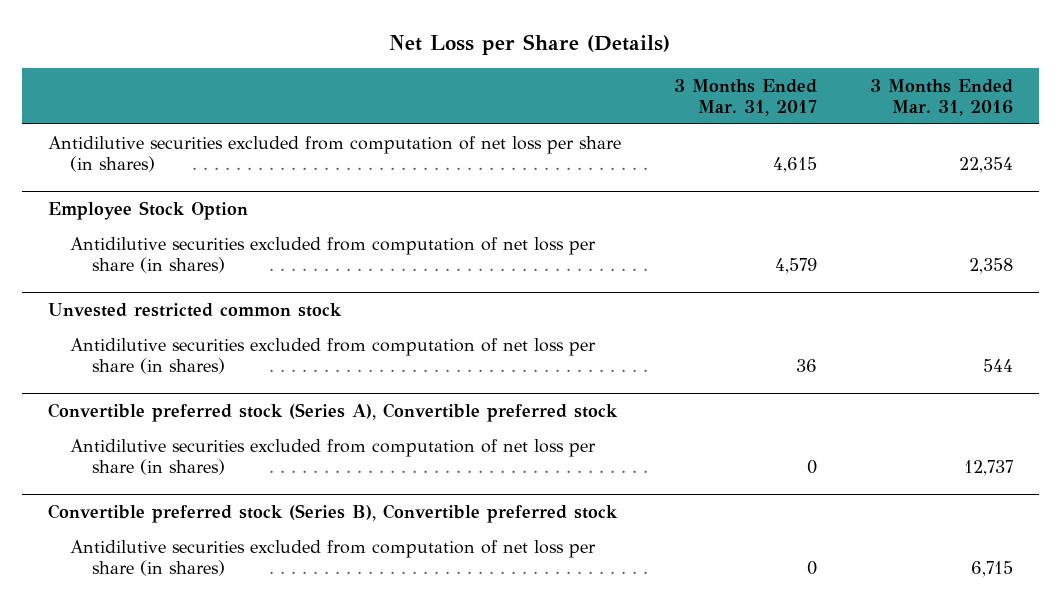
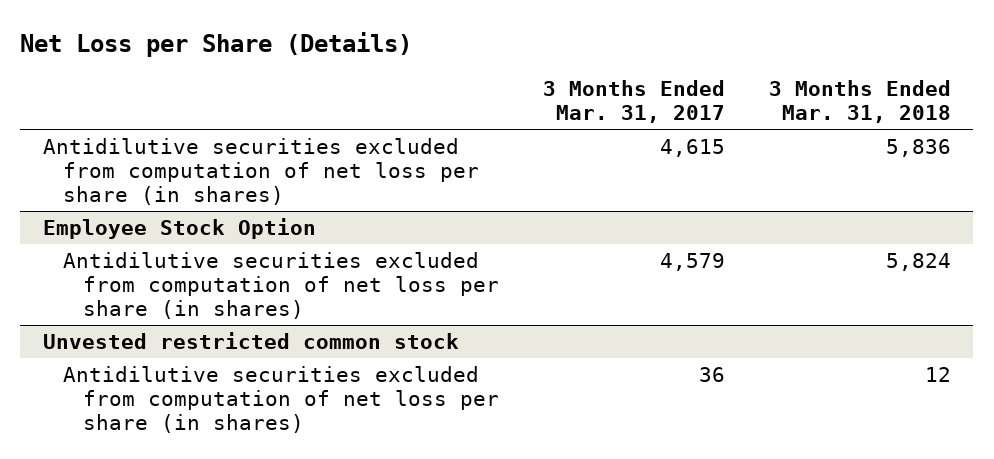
[869,78,1013,116] 3 Months Ended Mar. 31, 2016 -> none
none -> [769,80,952,124] 3 Months Ended Mar. 31, 2018
[48,403,619,423] Convertible preferred stock (Series A), Convertible preferred stock -> none
[70,438,597,475] Antidilutive securities excluded from computation of net loss per share (in shares) -> none
[48,504,619,524] Convertible preferred stock (Series B), Convertible preferred stock -> none
[70,539,597,576] Antidilutive securities excluded from computation of net loss per share (in shares) -> none

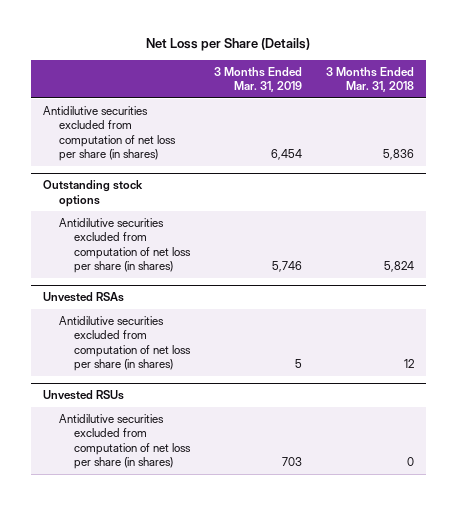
[543,80,726,124] 3 Months Ended Mar. 31, 2017 -> none
none -> [214,66,303,93] 3 Months Ended Mar. 31, 2019
[42,218,316,240] Employee Stock Option -> [42,180,143,207] Outstanding stock options
[42,332,459,350] Unvested restricted common stock -> [42,292,124,303] Unvested RSAs
none -> [42,390,124,401] Unvested RSUs
none -> [58,413,192,470] Antidilutive securities excluded from computation of net loss per share (in shares)

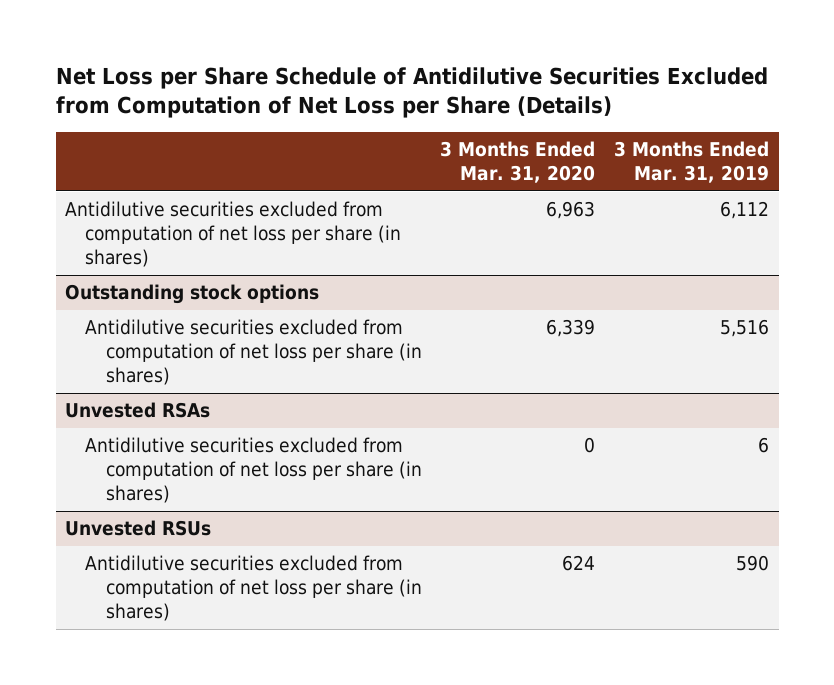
[146,38,311,52] Net Loss per Share (Details) -> [55,67,768,119] Net Loss per Share Schedule of Antidilutive Securities Excluded from Computation of Net Loss per Share (Details)
[325,66,414,93] 3 Months Ended Mar. 31, 2018 -> none
none -> [440,141,596,183] 3 Months Ended Mar. 31, 2020
[271,149,303,161] 6,454 -> [720,201,770,220] 6,112
[272,261,303,273] 5,746 -> [720,319,770,338] 5,516
[295,359,303,369] 5 -> [758,437,770,454] 6
[282,457,303,467] 703 -> [736,555,770,572] 590

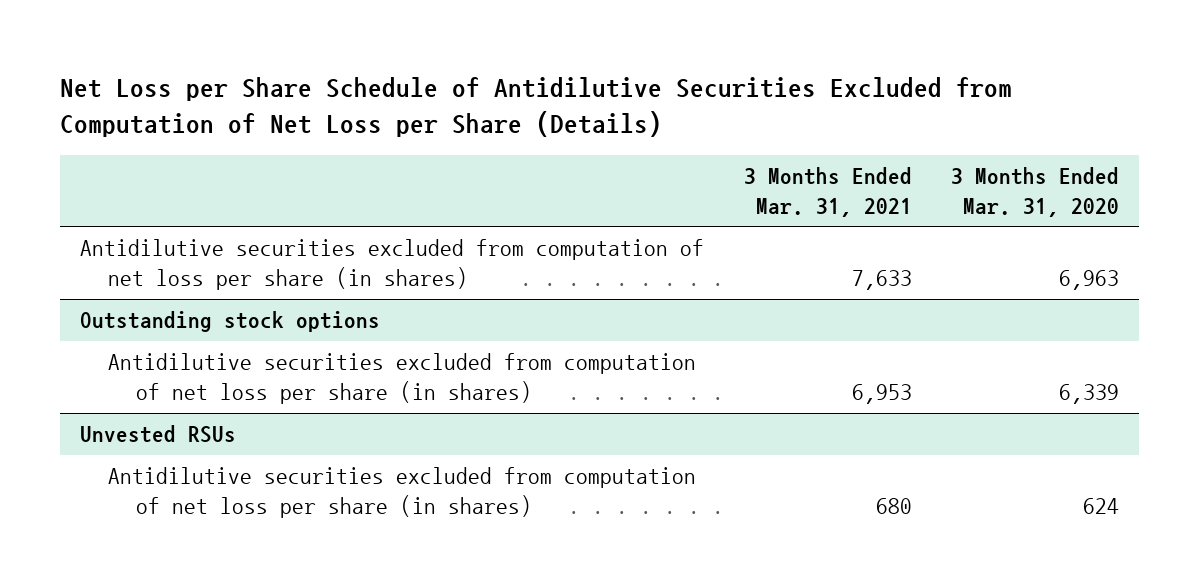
[614,141,770,183] 3 Months Ended Mar. 31, 2019 -> none
none -> [743,167,912,217] 3 Months Ended Mar. 31, 2021
[64,402,210,419] Unvested RSAs -> none
[85,437,422,503] Antidilutive securities excluded from computation of net loss per share (in shares) -> none

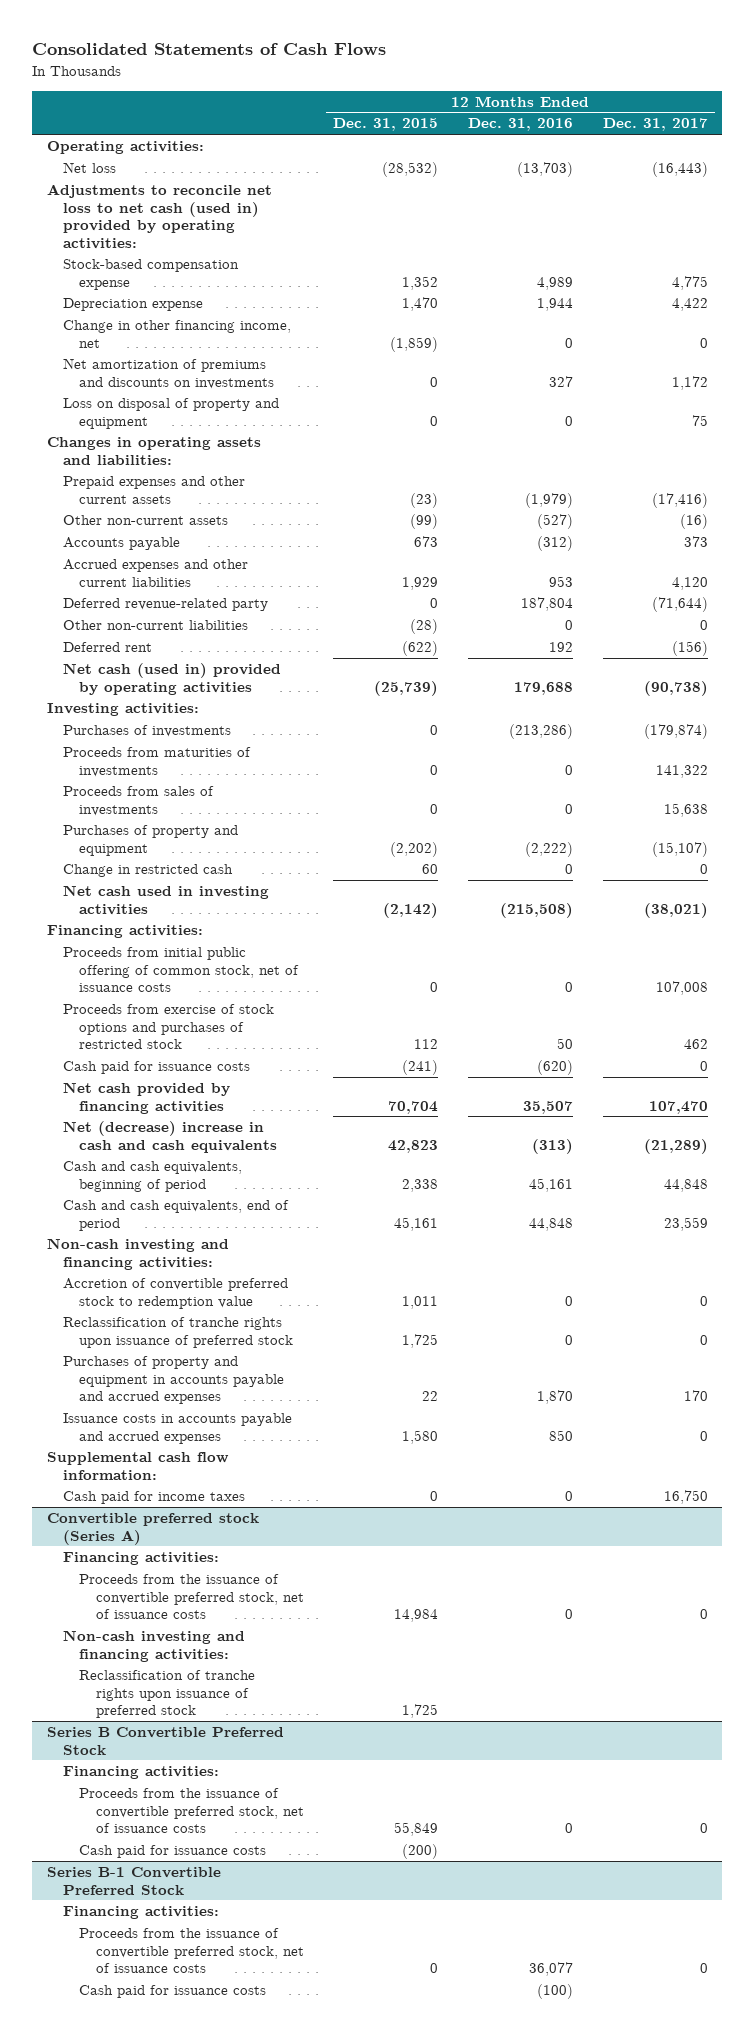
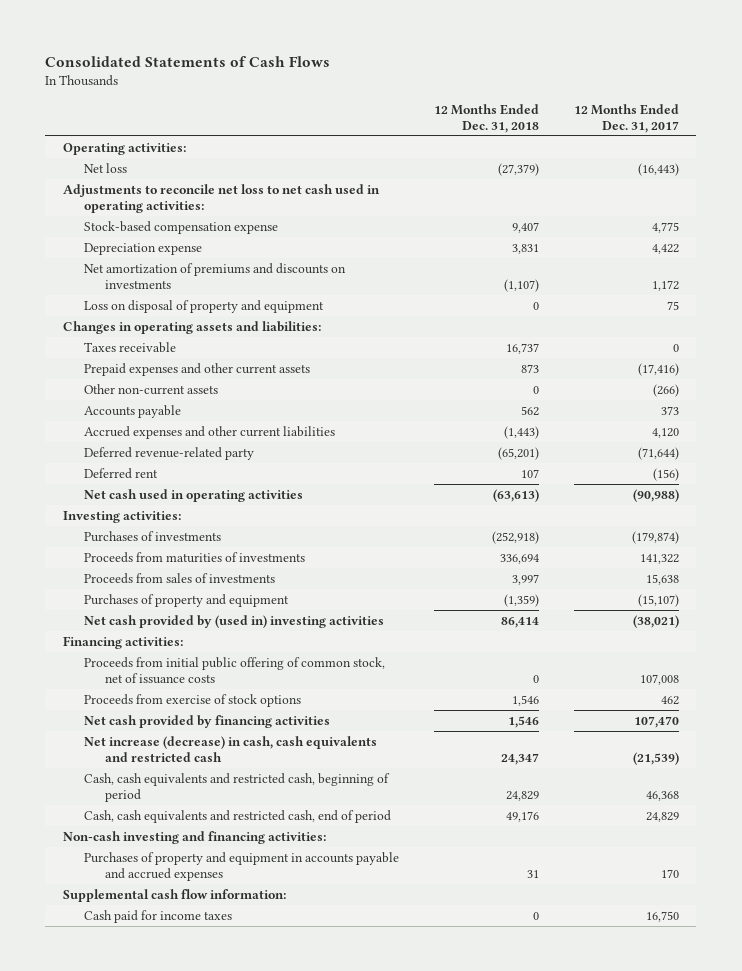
[333,118,439,132] Dec. 31, 2015 -> none
[467,118,573,132] Dec. 31, 2016 -> none
none -> [433,103,539,133] 12 Months Ended Dec. 31, 2018
[46,184,272,249] Adjustments to reconcile net loss to net cash (used in) provided by operating activities: -> [62,183,380,214] Adjustments to reconcile net loss to net cash used in operating activities:
[63,320,292,348] Change in other financing income, net -> none
none -> [83,341,176,353] Taxes receivable
[679,514,708,530] (16) -> [652,383,679,397] (266)
[63,620,249,631] Other non-current liabilities -> none
[63,663,282,695] Net cash (used in) provided by operating activities -> [83,488,303,502] Net cash used in operating activities
[643,680,708,696] (90,738) -> [632,488,679,502] (90,988)
[63,864,234,878] Change in restricted cash -> none
[63,885,270,915] Net cash used in investing activities -> [83,614,384,628] Net cash provided by (used in) investing activities
[63,1061,251,1075] Cash paid for issuance costs -> none
[63,1004,275,1050] Proceeds from exercise of stock options and purchases of restricted stock -> [83,693,301,707] Proceeds from exercise of stock options
[63,1121,278,1153] Net (decrease) increase in cash and cash equivalents -> [83,735,377,763] Net increase (decrease) in cash, cash equivalents and restricted cash
[643,1138,708,1154] (21,289) -> [632,752,679,766] (21,539)
[63,1161,243,1192] Cash and cash equivalents, beginning of period -> [83,772,390,803] Cash, cash equivalents and restricted cash, beginning of period
[663,1178,708,1192] 44,848 -> [645,791,679,802] 46,368
[63,1200,290,1231] Cash and cash equivalents, end of period -> [83,809,391,823] Cash, cash equivalents and restricted cash, end of period
[663,1216,708,1231] 23,559 -> [645,811,679,822] 24,829
[63,1278,289,1309] Accretion of convertible preferred stock to redemption value -> none
[63,1317,294,1348] Reclassification of tranche rights upon issuance of preferred stock -> none
[63,1413,293,1444] Issuance costs in accounts payable and accrued expenses -> none
[46,1513,259,1545] Convertible preferred stock (Series A) -> none
[63,1552,220,1566] Financing activities: -> none
[79,1574,304,1620] Proceeds from the issuance of convertible preferred stock, net of issuance costs -> none
[63,1630,246,1662] Non-cash investing and financing activities: -> none
[79,1670,256,1719] Reclassification of tranche rights upon issuance of preferred stock -> none
[46,1727,284,1755] Series B Convertible Preferred Stock -> none
[63,1766,220,1780] Financing activities: -> none
[79,1788,304,1834] Proceeds from the issuance of convertible preferred stock, net of issuance costs -> none
[79,1845,267,1859] Cash paid for issuance costs -> none
[46,1867,221,1895] Series B-1 Convertible Preferred Stock -> none
[63,1906,220,1920] Financing activities: -> none
[79,1928,304,1974] Proceeds from the issuance of convertible preferred stock, net of issuance costs -> none
[79,1985,267,1999] Cash paid for issuance costs -> none

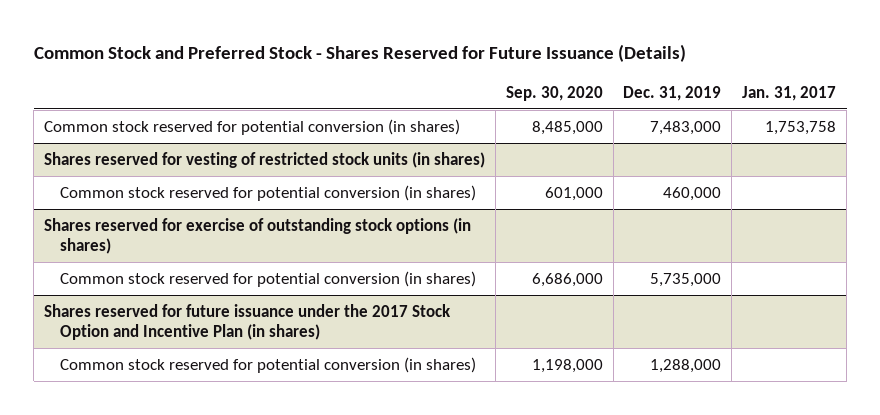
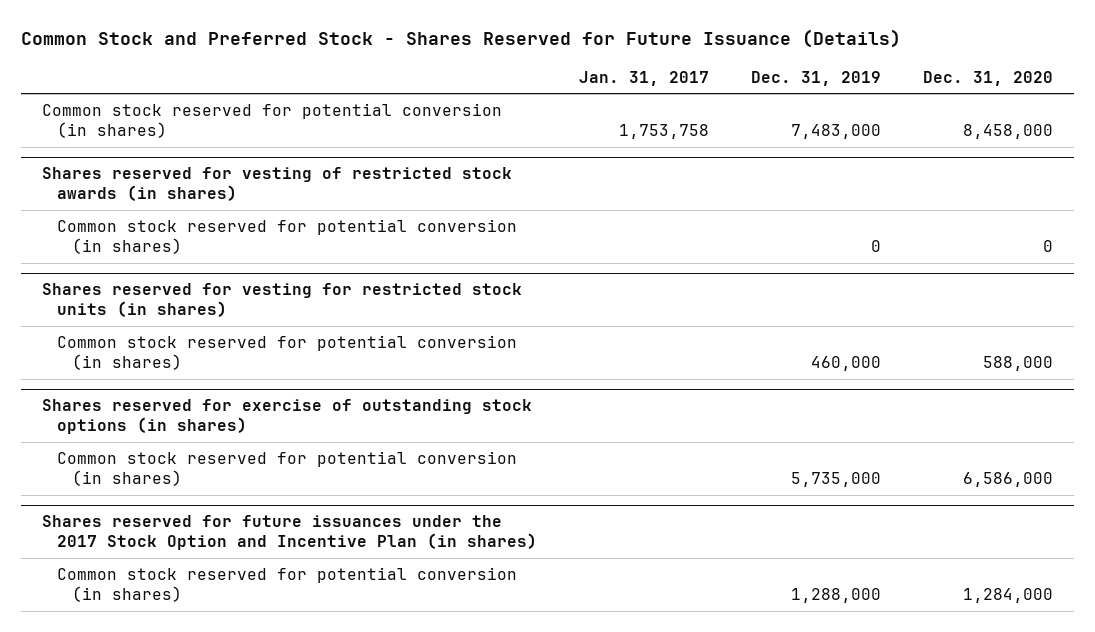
[505,85,603,101] Sep. 30, 2020 -> none
none -> [922,70,1053,86] Dec. 31, 2020
none -> [41,167,512,202] Shares reserved for vesting of restricted stock awards (in shares)
none -> [56,218,517,255] Common stock reserved for potential conversion (in shares)
[43,151,485,168] Shares reserved for vesting of restricted stock units (in shares) -> [41,283,522,318] Shares reserved for vesting for restricted stock units (in shares)
[43,303,451,341] Shares reserved for future issuance under the 2017 Stock Option and Incentive Plan (in shares) -> [41,515,537,551] Shares reserved for future issuances under the 2017 Stock Option and Incentive Plan (in shares)

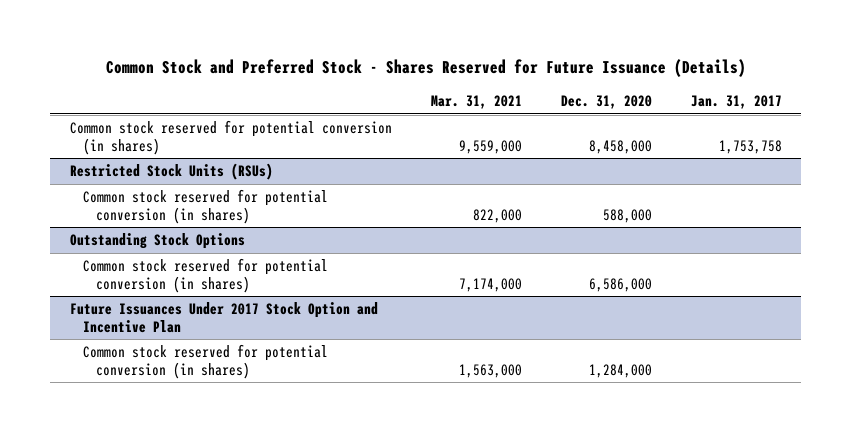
[750,70,881,86] Dec. 31, 2019 -> none
none -> [430,95,522,110] Mar. 31, 2021
[41,167,512,202] Shares reserved for vesting of restricted stock awards (in shares) -> none
[56,218,517,255] Common stock reserved for potential conversion (in shares) -> none
[41,283,522,318] Shares reserved for vesting for restricted stock units (in shares) -> [69,163,273,181] Restricted Stock Units (RSUs)
[41,399,532,435] Shares reserved for exercise of outstanding stock options (in shares) -> [69,233,245,250] Outstanding Stock Options
[41,515,537,551] Shares reserved for future issuances under the 2017 Stock Option and Incentive Plan (in shares) -> [69,302,378,333] Future Issuances Under 2017 Stock Option and Incentive Plan

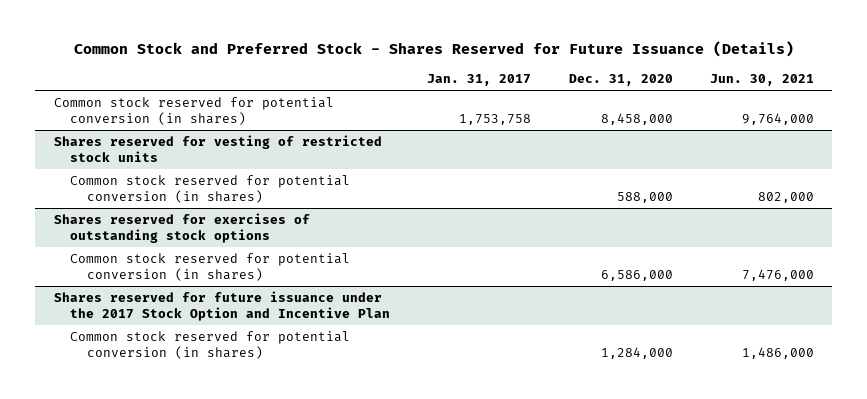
[430,95,522,110] Mar. 31, 2021 -> none
none -> [709,73,814,86] Jun. 30, 2021
[69,163,273,181] Restricted Stock Units (RSUs) -> [53,134,382,162] Shares reserved for vesting of restricted stock units
[69,233,245,250] Outstanding Stock Options -> [53,212,310,243] Shares reserved for exercises of outstanding stock options
[69,302,378,333] Future Issuances Under 2017 Stock Option and Incentive Plan -> [53,290,391,321] Shares reserved for future issuance under the 2017 Stock Option and Incentive Plan

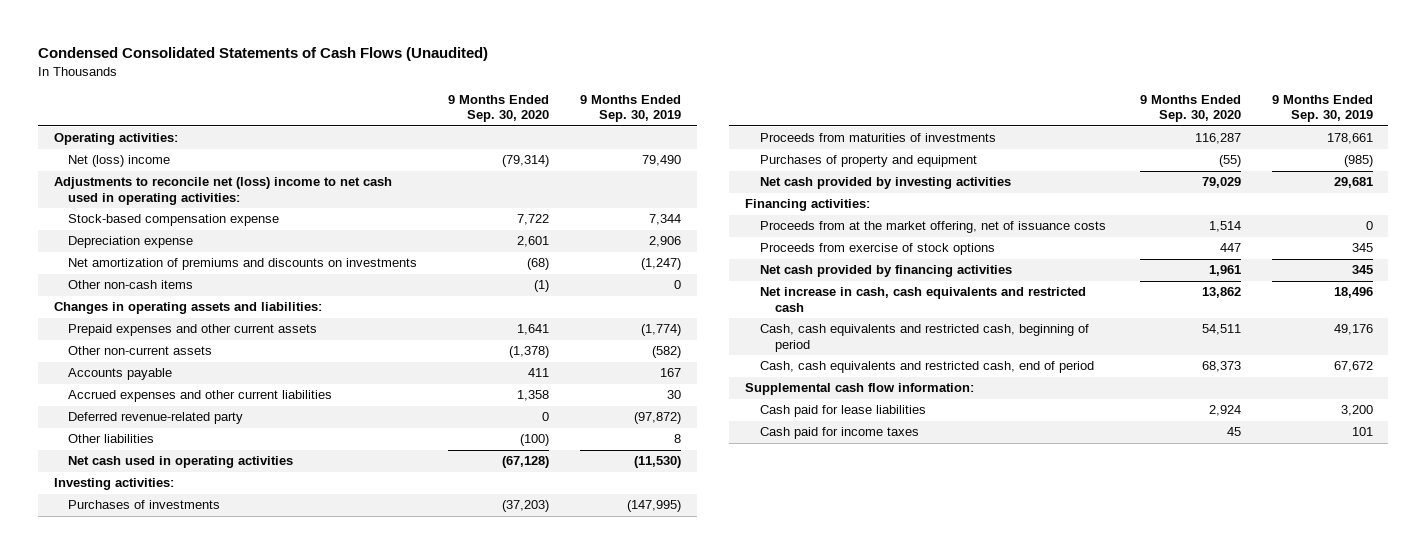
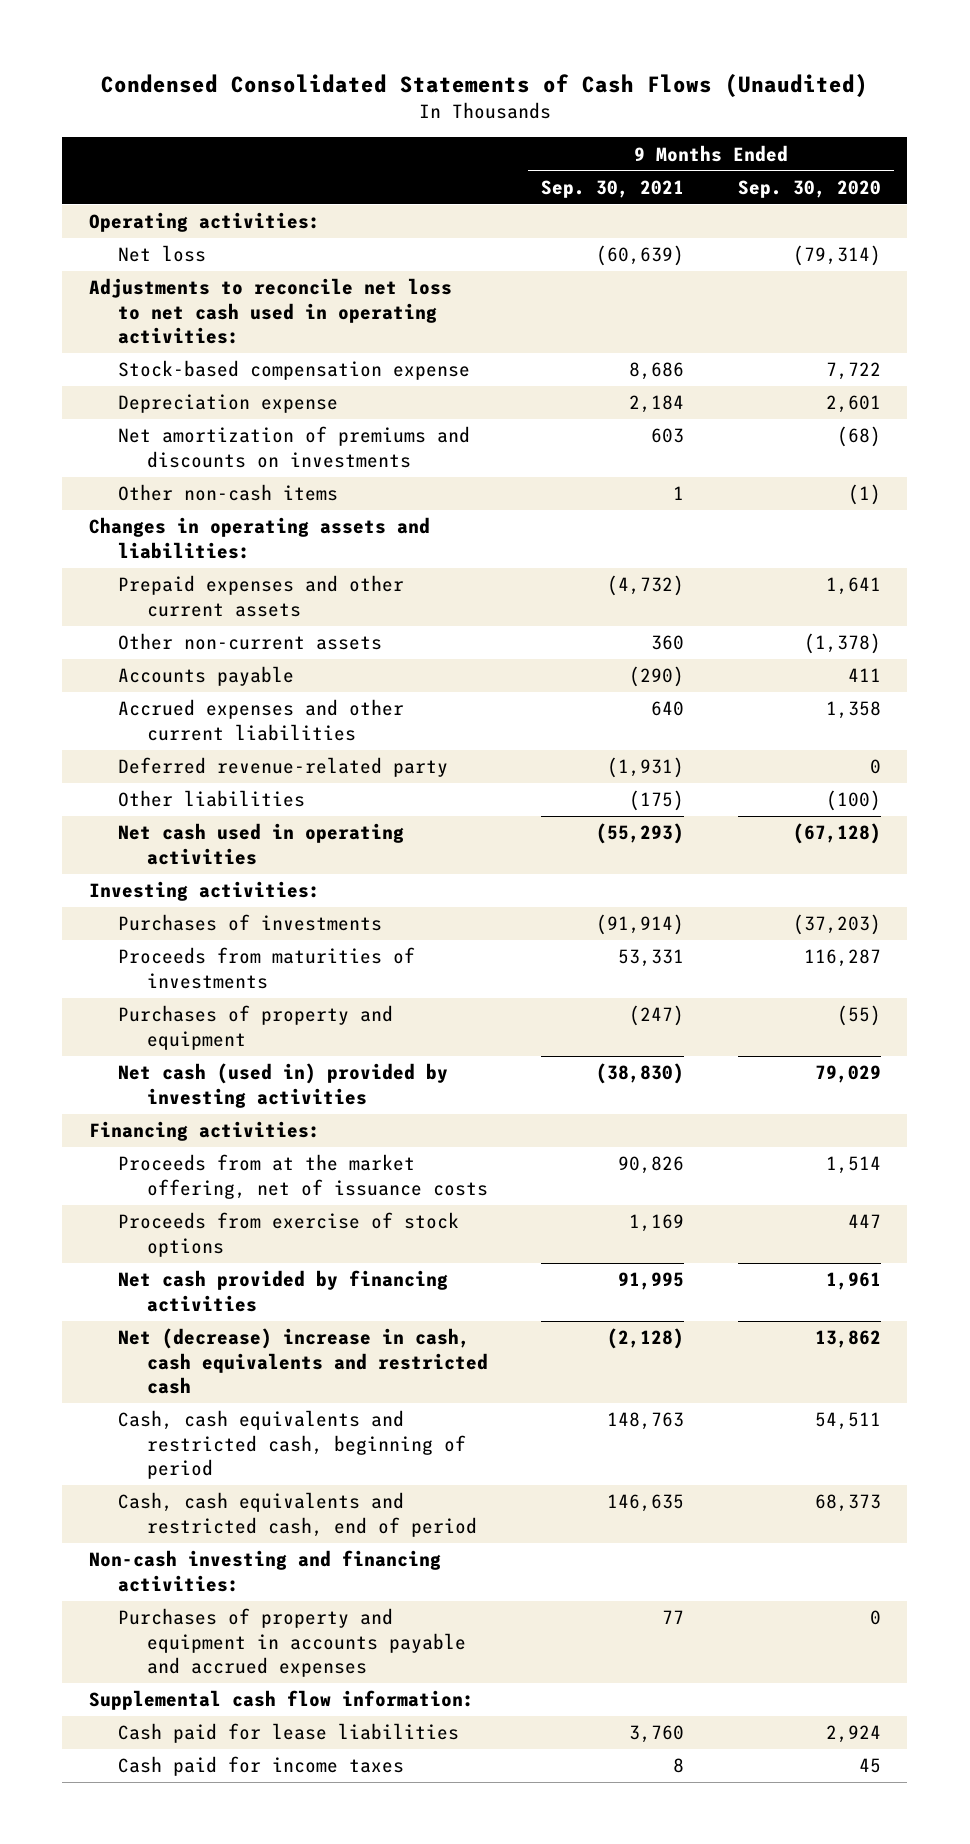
[580,95,682,123] 9 Months Ended Sep. 30, 2019 -> none
none -> [541,179,685,198] Sep. 30, 2021
[68,155,171,168] Net (loss) income -> [118,245,207,263] Net loss
[53,177,392,205] Adjustments to reconcile net (loss) income to net cash used in operating activities: -> [89,278,453,345] Adjustments to reconcile net loss to net cash used in operating activities:
[759,177,1011,190] Net cash provided by investing activities -> [118,1063,449,1108] Net cash (used in) provided by investing activities
[759,287,1086,312] Net increase in cash, cash equivalents and restricted cash -> [118,1328,489,1395] Net (decrease) increase in cash, cash equivalents and restricted cash
none -> [89,1550,442,1592] Non-cash investing and financing activities:
none -> [118,1608,467,1678] Purchases of property and equipment in accounts payable and accrued expenses

